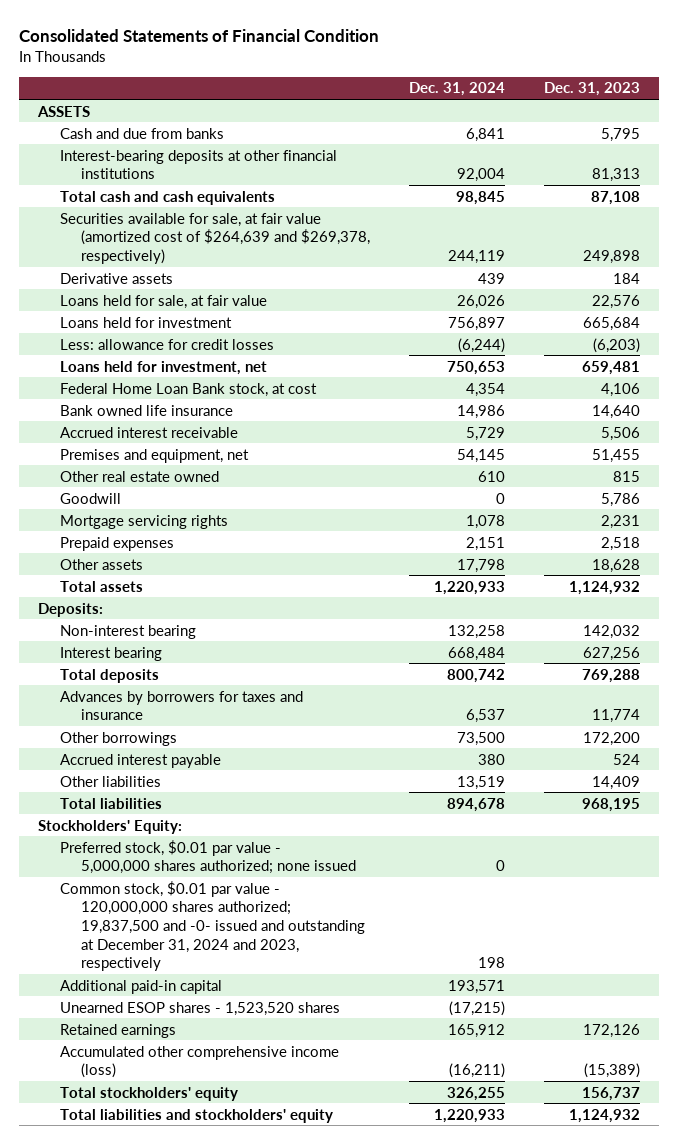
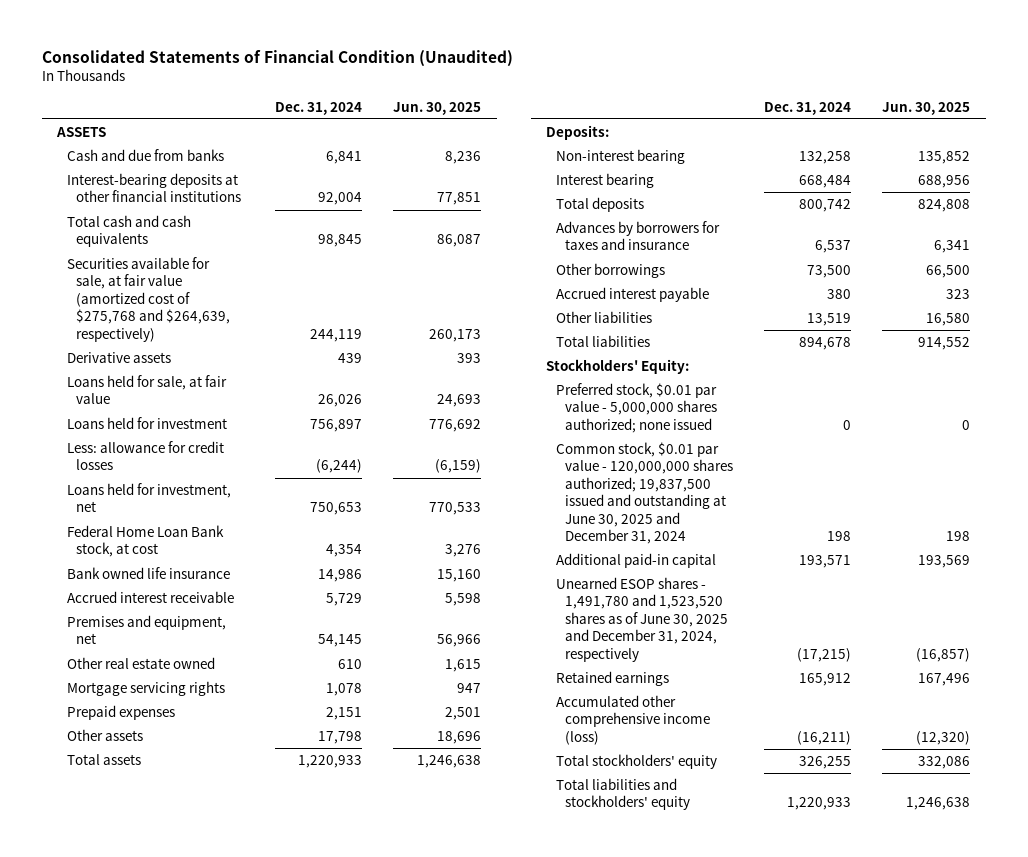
[18,28,379,42] Consolidated Statements of Financial Condition -> [41,49,513,67] Consolidated Statements of Financial Condition (Unaudited)
[543,82,640,97] Dec. 31, 2023 -> none
none -> [393,101,482,115] Jun. 30, 2025
[59,212,371,264] Securities available for sale, at fair value (amortized cost of $264,639 and $269,378, respectively) -> [66,257,231,342] Securities available for sale, at fair value (amortized cost of $275,768 and $264,639, respectively)
[59,492,121,504] Goodwill -> none
[59,880,366,972] Common stock, $0.01 par value - 120,000,000 shares authorized; 19,837,500 and -0- issued and outstanding at December 31, 2024 and 2023, respectively -> [555,442,734,544] Common stock, $0.01 par value - 120,000,000 shares authorized; 19,837,500 issued and outstanding at June 30, 2025 and December 31, 2024
[59,1001,340,1016] Unearned ESOP shares - 1,523,520 shares -> [555,577,729,662] Unearned ESOP shares - 1,491,780 and 1,523,520 shares as of June 30, 2025 and December 31, 2024, respectively

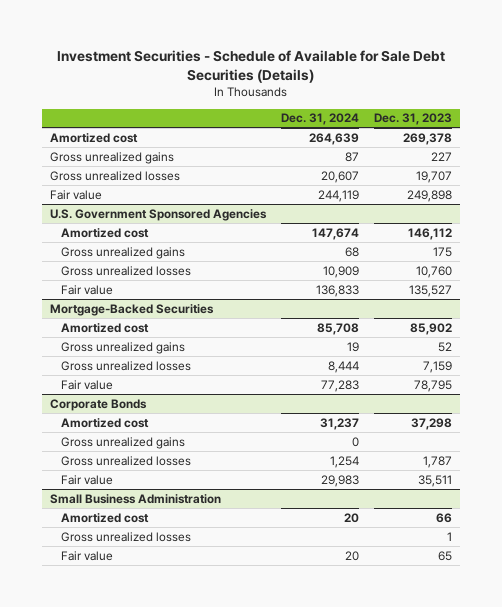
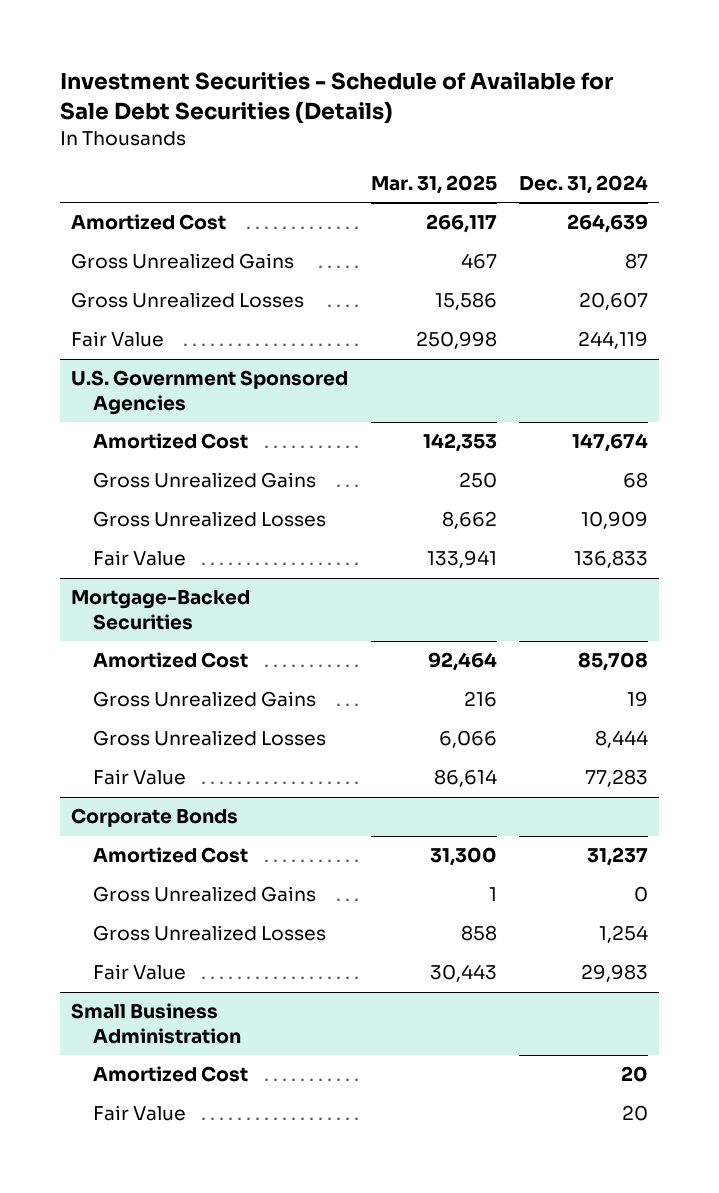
[373,113,452,126] Dec. 31, 2023 -> none
none -> [370,174,497,194] Mar. 31, 2025
[49,132,138,143] Amortized cost -> [71,214,227,231] Amortized Cost
[49,151,174,164] Gross unrealized gains -> [71,253,295,270] Gross Unrealized Gains
[49,170,180,181] Gross unrealized losses -> [71,292,305,309] Gross Unrealized Losses
[49,189,102,200] Fair value -> [71,331,165,348] Fair Value
[61,227,150,238] Amortized cost -> [92,433,248,450] Amortized Cost
[61,246,186,259] Gross unrealized gains -> [92,472,316,489] Gross Unrealized Gains
[61,265,192,276] Gross unrealized losses -> [92,511,326,528] Gross Unrealized Losses
[61,284,114,295] Fair value -> [92,550,186,567] Fair Value
[61,322,150,333] Amortized cost -> [92,652,248,669] Amortized Cost
[61,341,186,354] Gross unrealized gains -> [92,691,316,708] Gross Unrealized Gains
[61,360,192,371] Gross unrealized losses -> [92,730,326,747] Gross Unrealized Losses
[61,379,114,390] Fair value -> [92,769,186,786] Fair Value
[61,417,150,428] Amortized cost -> [92,847,248,864] Amortized Cost
[61,436,186,449] Gross unrealized gains -> [92,886,316,903] Gross Unrealized Gains
[61,455,192,466] Gross unrealized losses -> [92,925,326,942] Gross Unrealized Losses
[61,474,114,485] Fair value -> [92,964,186,981] Fair Value
[61,531,192,542] Gross unrealized losses -> none
[61,512,150,523] Amortized cost -> [92,1066,248,1083] Amortized Cost
[61,550,114,561] Fair value -> [92,1105,186,1122] Fair Value

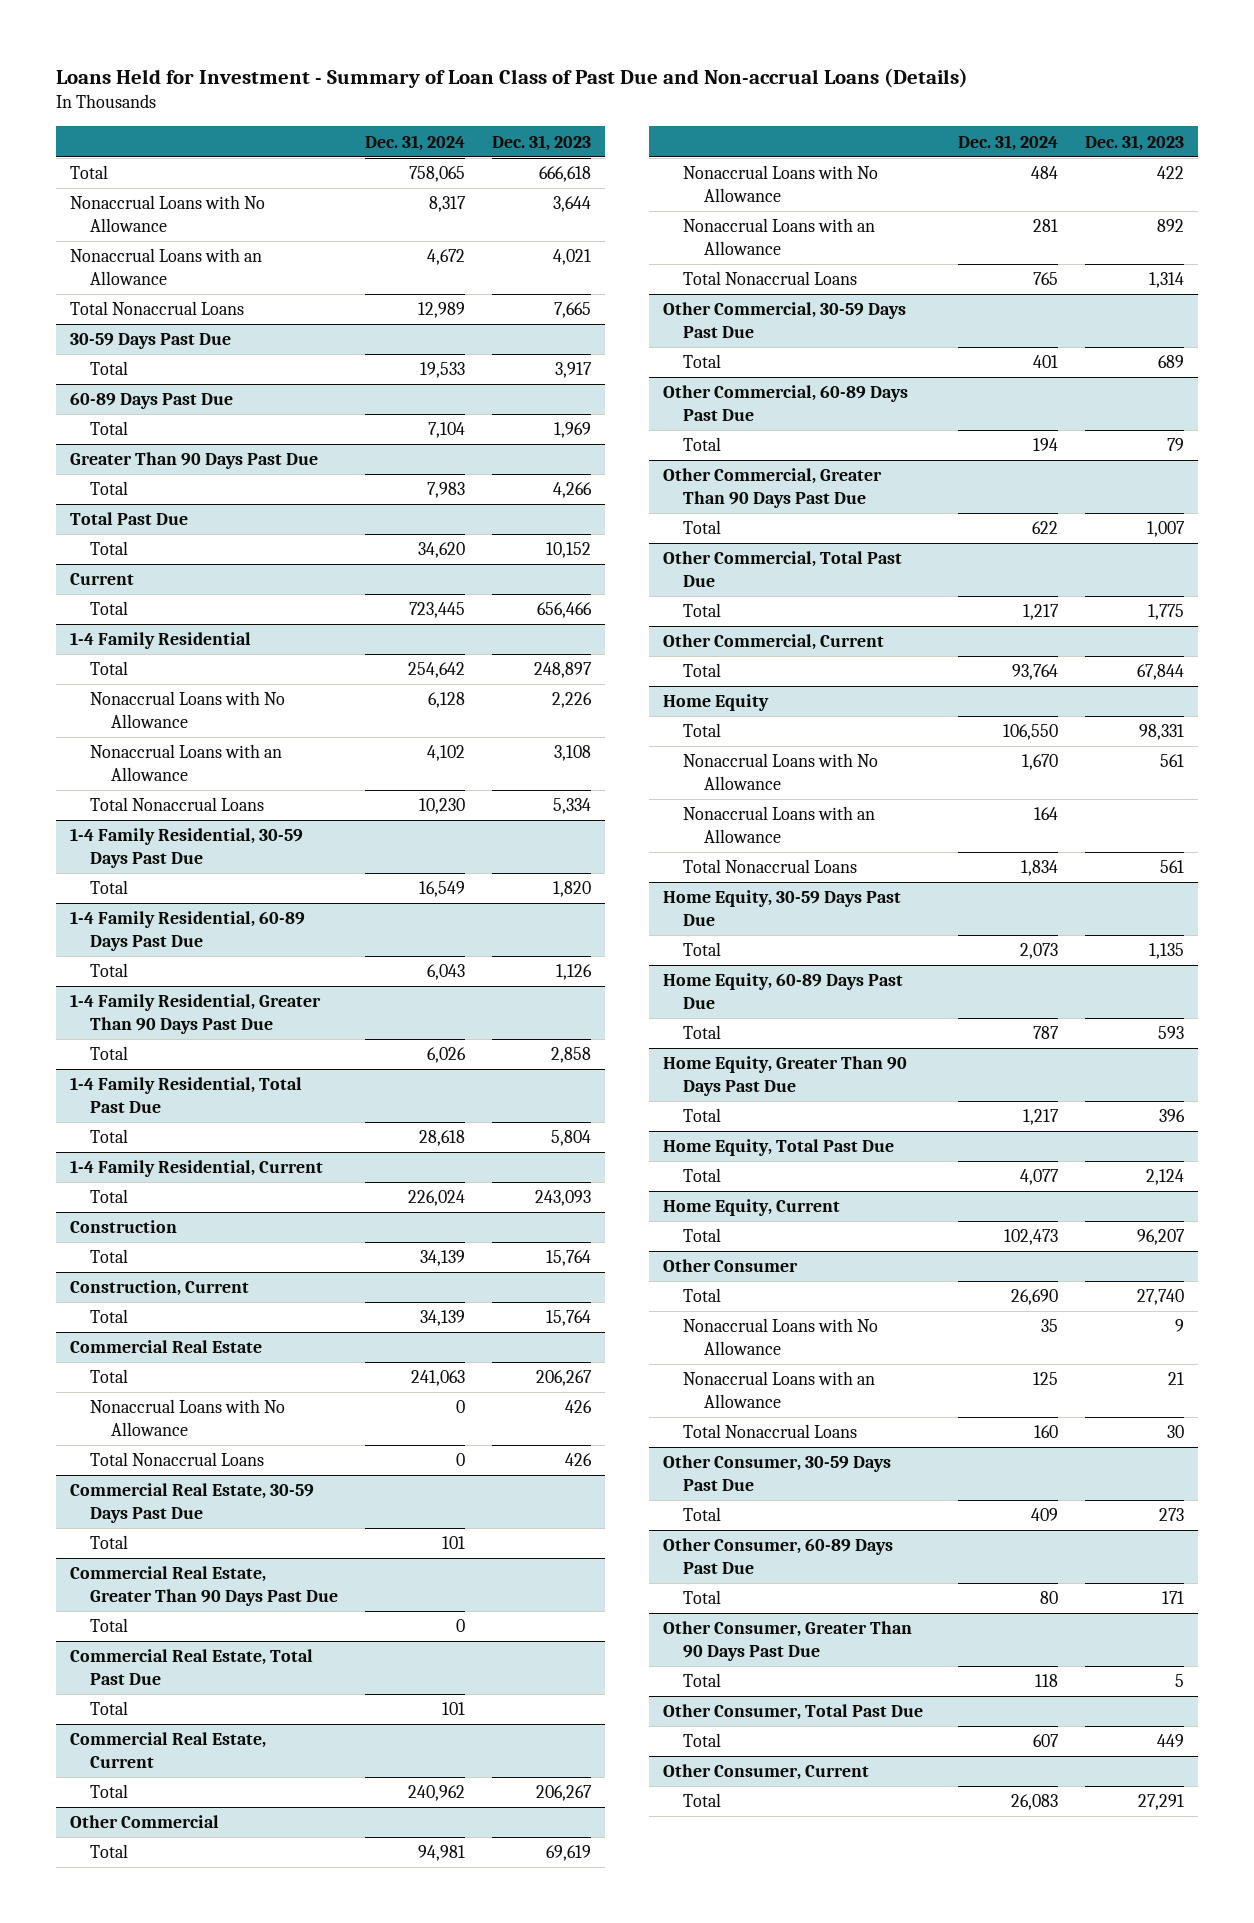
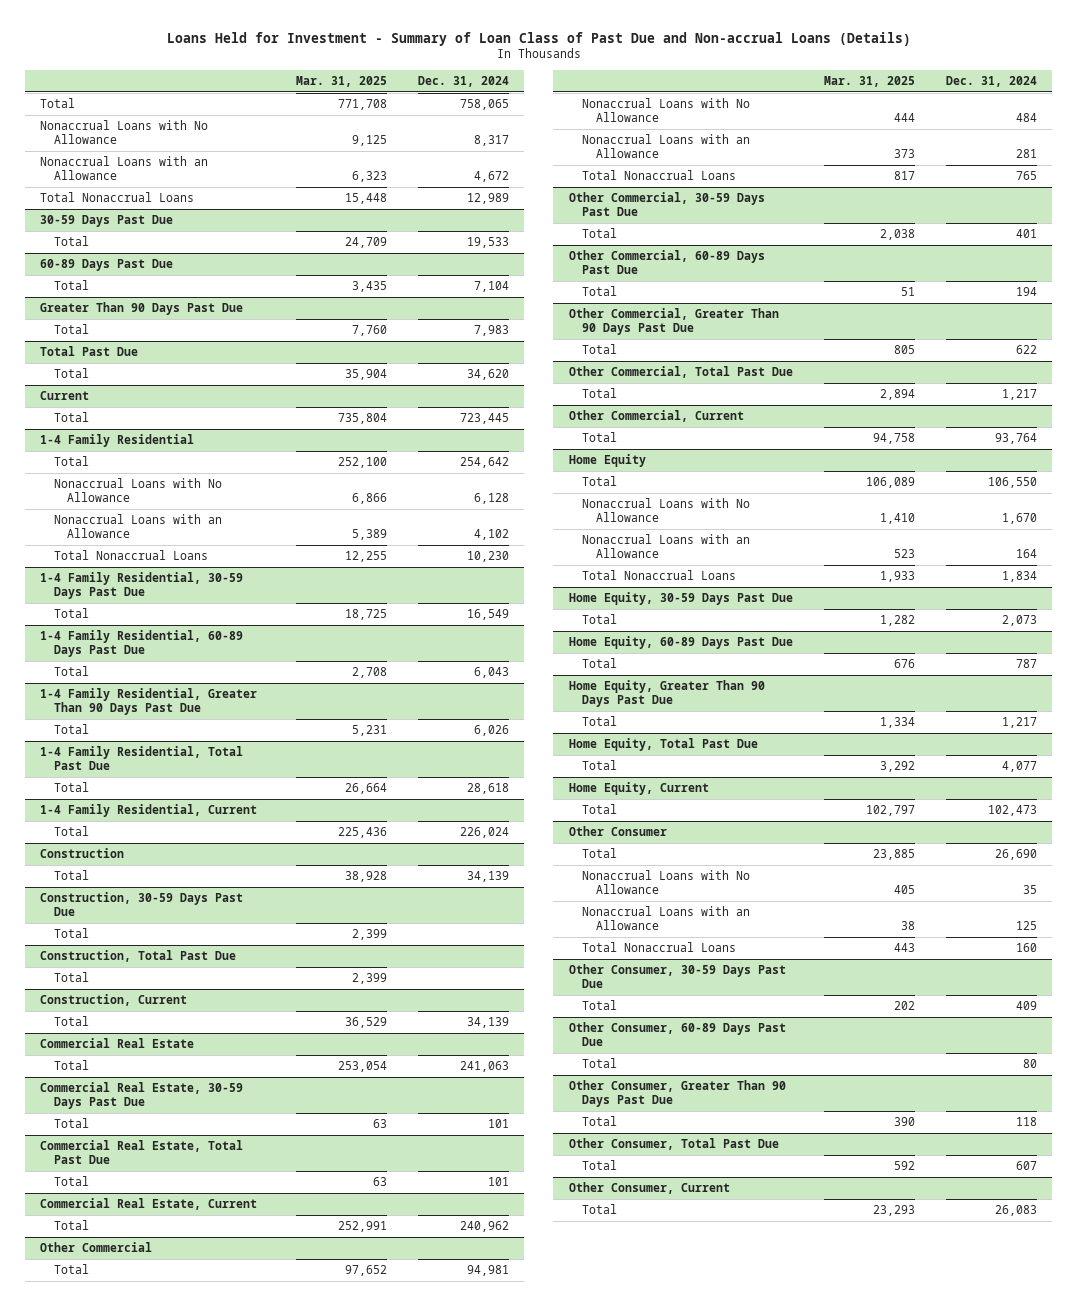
[492,134,592,151] Dec. 31, 2023 -> none
none -> [295,75,387,87] Mar. 31, 2025
none -> [40,892,244,917] Construction, 30-59 Days Past Due
none -> [53,928,89,939] Total
none -> [40,950,237,963] Construction, Total Past Due
none -> [53,972,89,983] Total
[90,1399,286,1436] Nonaccrual Loans with No Allowance -> none
[90,1452,265,1467] Total Nonaccrual Loans -> none
[69,1566,339,1606] Commercial Real Estate, Greater Than 90 Days Past Due -> none
[90,1618,129,1633] Total -> none

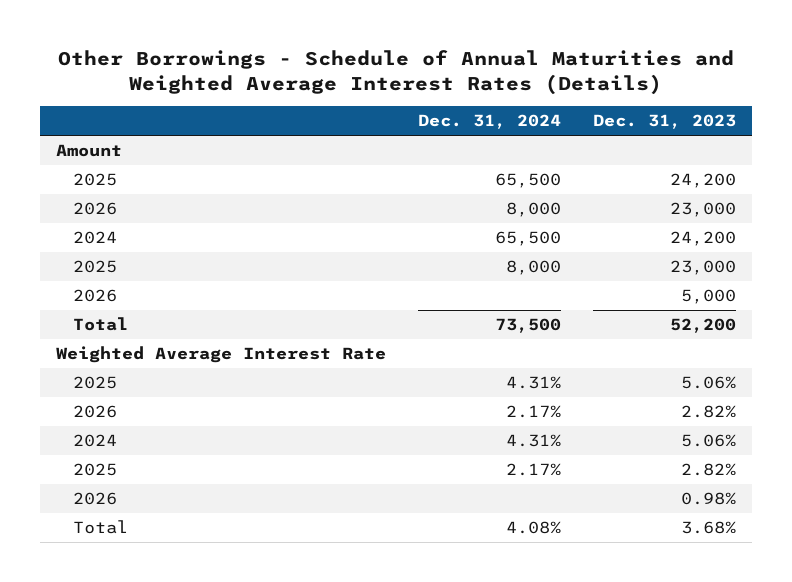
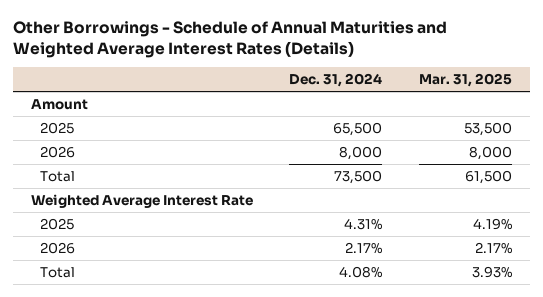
[592,114,736,130] Dec. 31, 2023 -> none
none -> [418,73,512,88] Mar. 31, 2025
[72,231,117,245] 2024 -> none
[72,260,117,274] 2025 -> none
[72,289,117,303] 2026 -> none
[72,434,117,448] 2024 -> none
[72,463,117,477] 2025 -> none
[72,492,117,506] 2026 -> none

